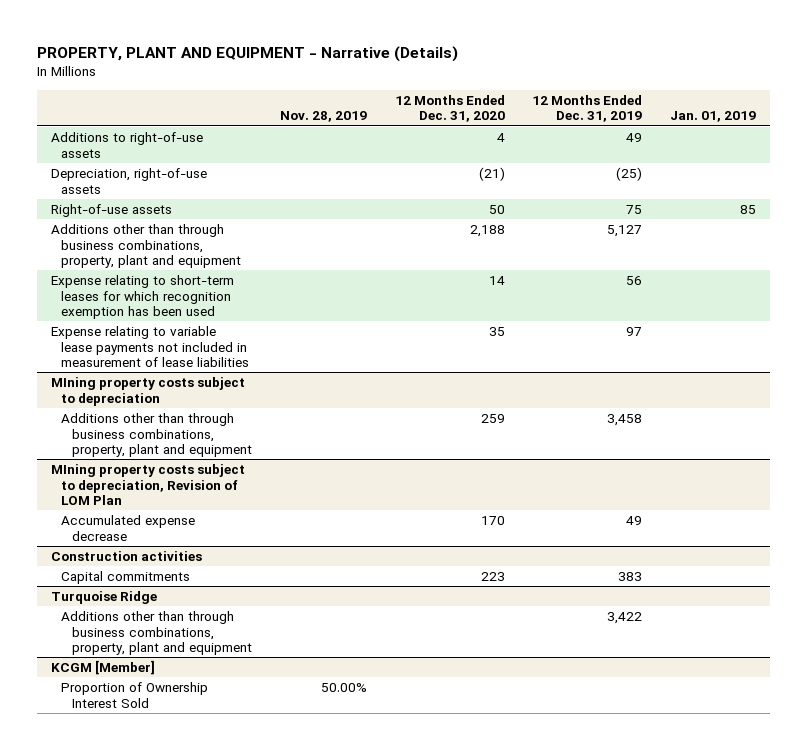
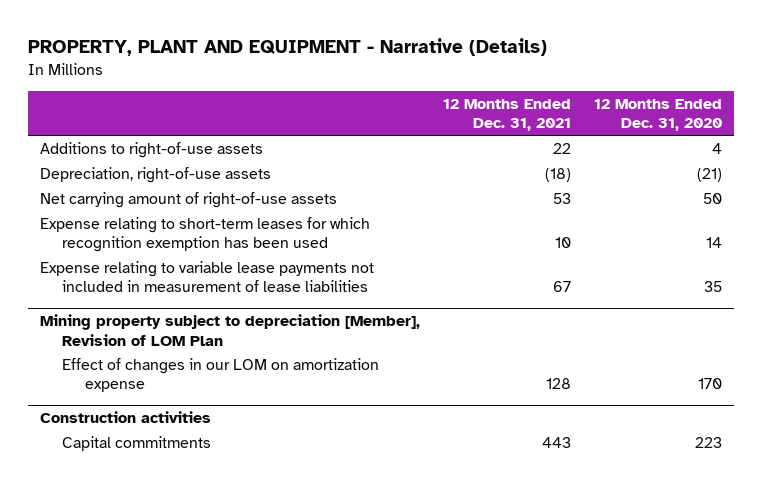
[279,111,367,123] Nov. 28, 2019 -> none
[532,94,643,123] 12 Months Ended Dec. 31, 2019 -> none
[670,111,757,123] Jan. 01, 2019 -> none
none -> [442,99,571,132] 12 Months Ended Dec. 31, 2021
[50,223,242,269] Additions other than through business combinations, property, plant and equipment -> none
[50,203,172,217] Right-of-use assets -> [39,191,337,208] Net carrying amount of right-of-use assets
[50,376,245,406] MIning property costs subject to depreciation -> none
[61,412,253,458] Additions other than through business combinations, property, plant and equipment -> none
[50,463,245,506] MIning property costs subject to depreciation, Revision of LOM Plan -> [39,314,420,346] Mining property subject to depreciation [Member], Revision of LOM Plan
[61,514,196,541] Accumulated expense decrease -> [62,357,380,393] Effect of changes in our LOM on amortization expense
[50,590,157,604] Turquoise Ridge -> none
[61,610,253,656] Additions other than through business combinations, property, plant and equipment -> none
[50,659,155,675] KCGM [Member] -> none
[61,681,209,708] Proportion of Ownership Interest Sold -> none

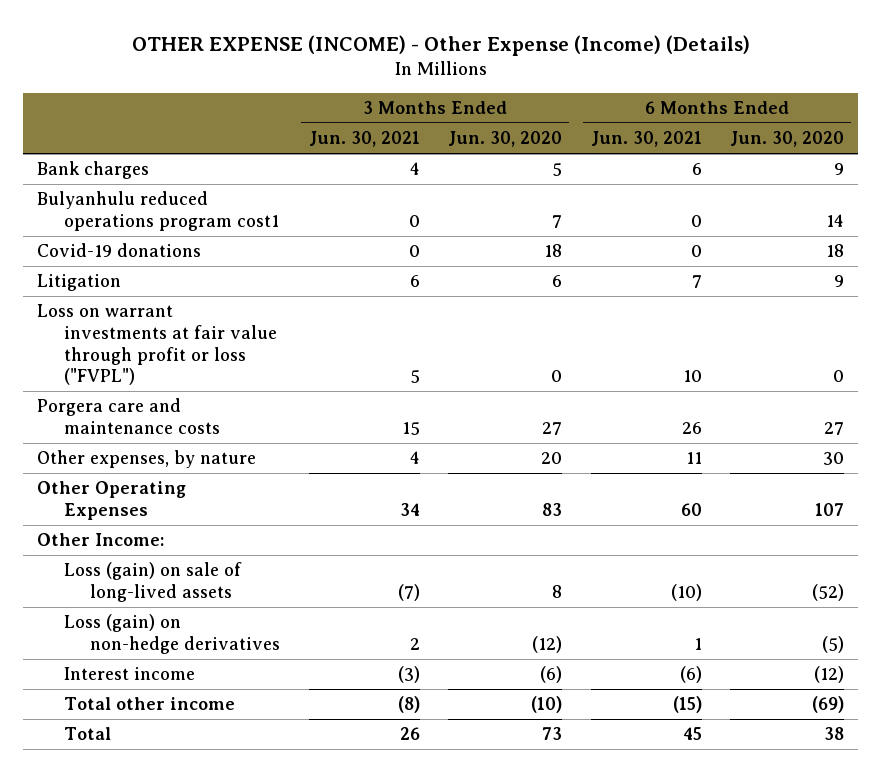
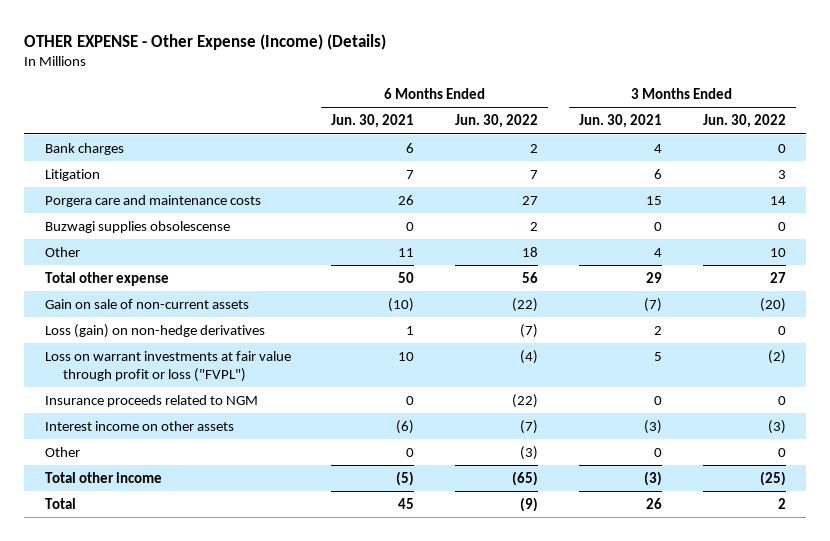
[131,34,750,56] OTHER EXPENSE (INCOME) - Other Expense (Income) (Details) -> [24,33,387,50] OTHER EXPENSE - Other Expense (Income) (Details)
[448,131,563,148] Jun. 30, 2020 -> none
[730,131,845,148] Jun. 30, 2020 -> none
none -> [455,114,539,129] Jun. 30, 2022
none -> [702,114,786,129] Jun. 30, 2022
[37,191,279,231] Bulyanhulu reduced operations program cost1 -> none
[37,243,202,258] Covid-19 donations -> none
[37,481,187,520] Other Operating Expenses -> none
[37,533,165,547] Other Income: -> none
none -> [44,220,230,233] Buzwagi supplies obsolescense
[37,450,257,469] Other expenses, by nature -> [44,246,80,257] Other
none -> [44,271,169,286] Total other expense
[63,562,242,602] Loss (gain) on sale of long-lived assets -> [44,298,249,309] Gain on sale of non-current assets
[37,304,277,386] Loss on warrant investments at fair value through profit or loss ("FVPL") -> [44,350,291,382] Loss on warrant investments at fair value through profit or loss ("FVPL")
none -> [44,394,258,407] Insurance proceeds related to NGM
[63,667,195,681] Interest income -> [44,420,234,431] Interest income on other assets
none -> [44,446,80,457] Other
[397,696,420,714] (8) -> [643,470,662,486] (3)
[672,696,702,714] (15) -> [396,470,415,486] (5)

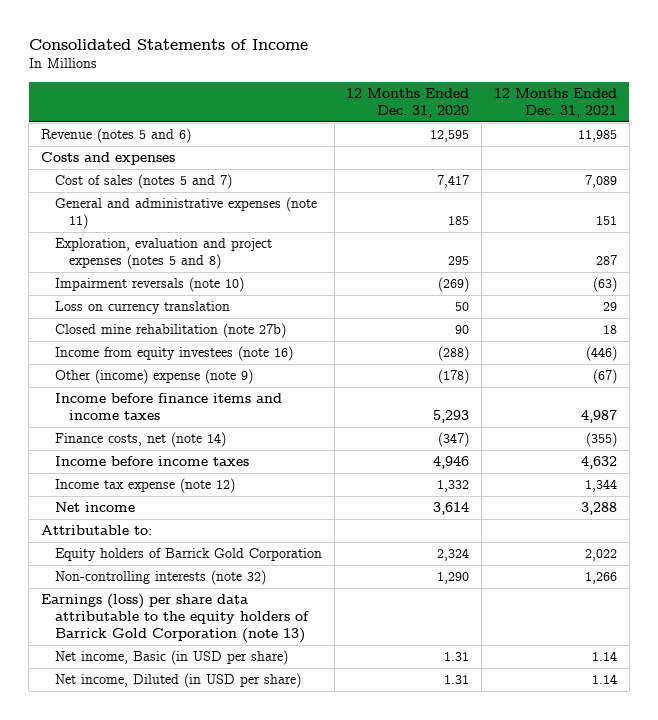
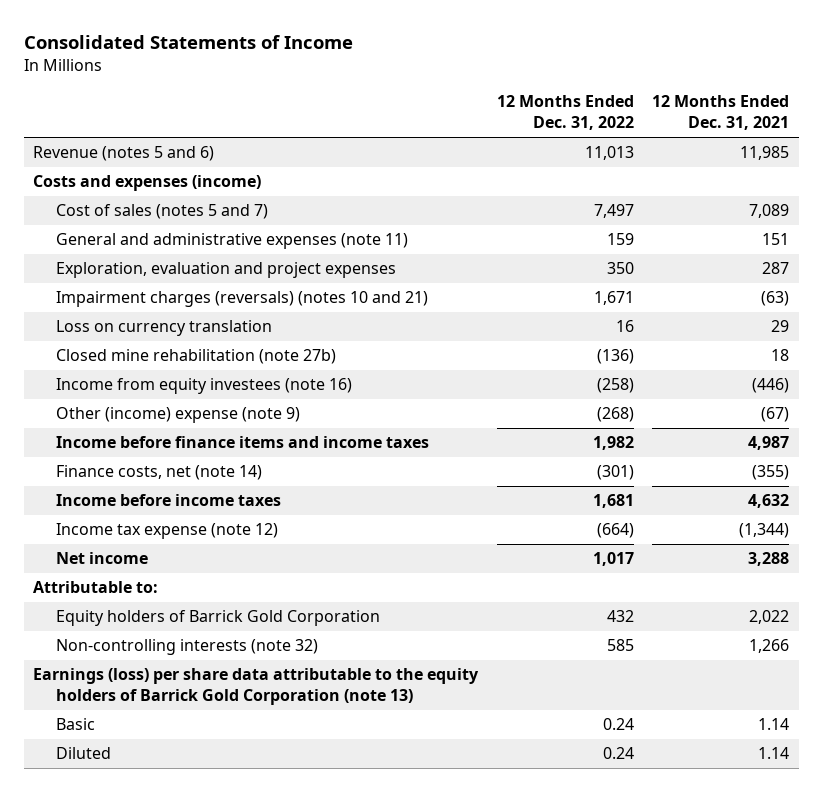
[346,87,470,118] 12 Months Ended Dec. 31, 2020 -> none
none -> [496,95,634,131] 12 Months Ended Dec. 31, 2022
[41,152,176,166] Costs and expenses -> [33,175,262,192] Costs and expenses (income)
[54,238,272,270] Exploration, evaluation and project expenses (notes 5 and 8) -> [55,262,396,279] Exploration, evaluation and project expenses
[54,277,244,293] Impairment reversals (note 10) -> [55,291,428,308] Impairment charges (reversals) (notes 10 and 21)
[584,479,617,493] 1,344 -> [739,523,790,539] (1,344)
[54,650,288,666] Net income, Basic (in USD per share) -> [55,718,95,731] Basic
[54,673,301,689] Net income, Diluted (in USD per share) -> [55,747,111,760] Diluted

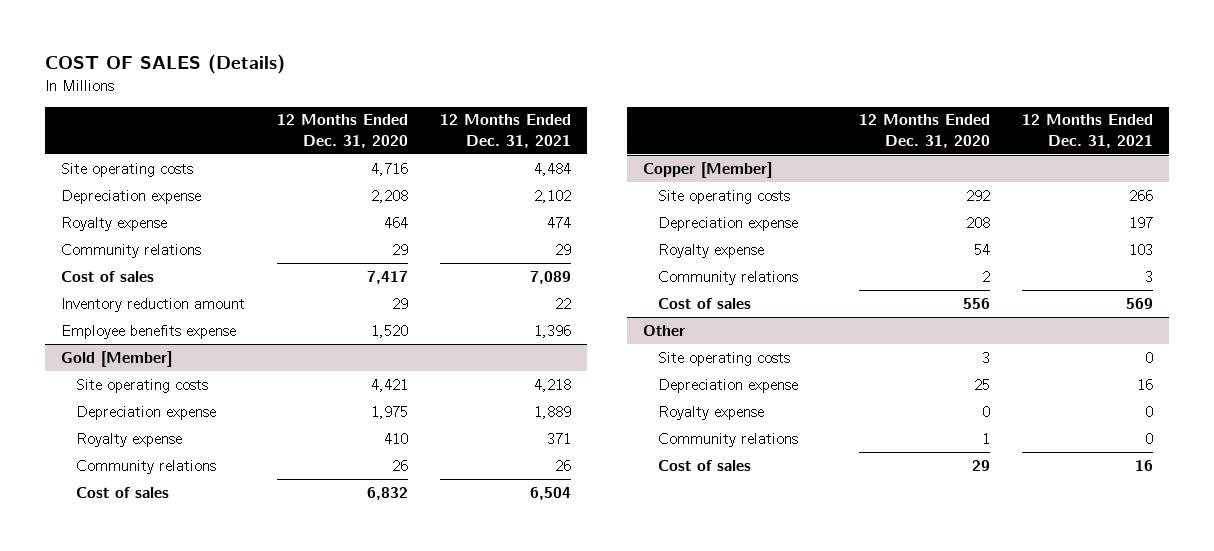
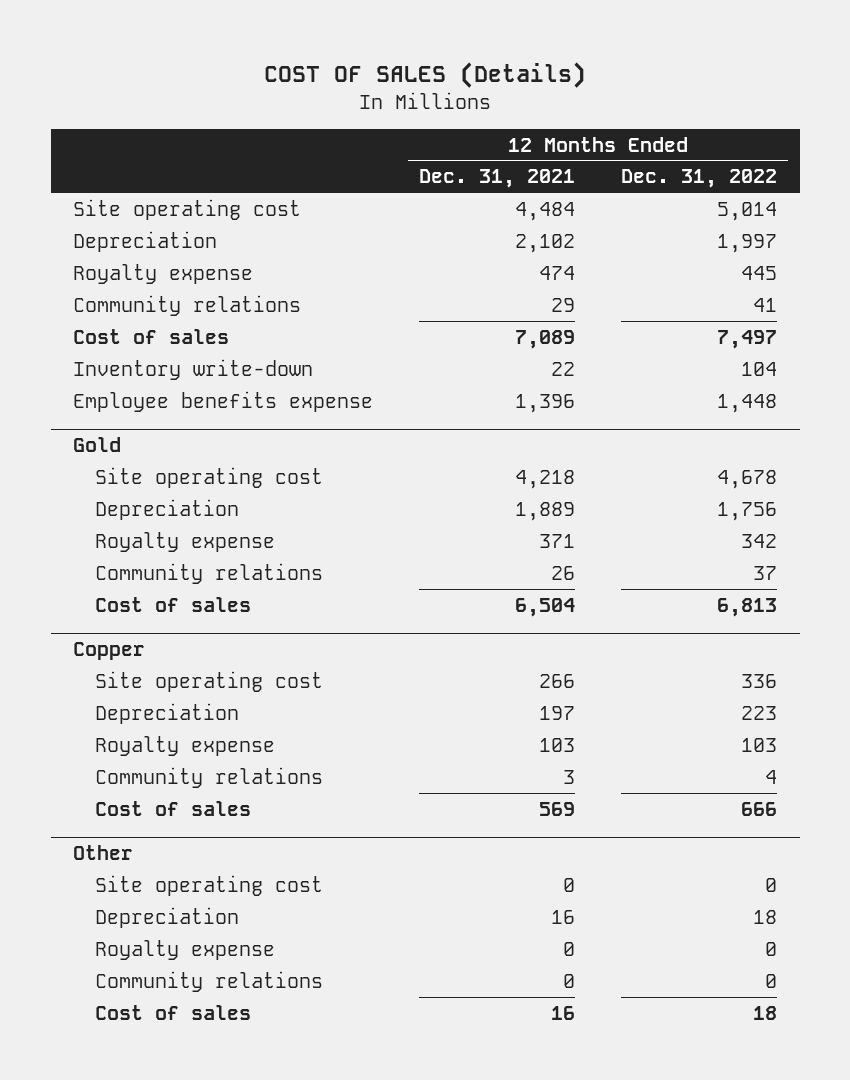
[276,114,408,148] 12 Months Ended Dec. 31, 2020 -> none
none -> [620,169,777,189] Dec. 31, 2022
[60,162,193,177] Site operating costs -> [73,198,302,220] Site operating cost
[60,189,201,204] Depreciation expense -> [73,230,218,252] Depreciation
[60,297,245,312] Inventory reduction amount -> [73,358,314,380] Inventory write-down
[60,350,172,367] Gold [Member] -> [73,437,122,453] Gold
[75,378,208,393] Site operating costs -> [95,466,324,488] Site operating cost
[75,405,216,420] Depreciation expense -> [95,498,240,520] Depreciation
[642,161,772,178] Copper [Member] -> [73,642,146,661] Copper
[657,189,790,204] Site operating costs -> [95,670,324,692] Site operating cost
[657,216,798,231] Depreciation expense -> [95,702,240,724] Depreciation
[657,351,790,366] Site operating costs -> [95,874,324,896] Site operating cost
[657,378,798,393] Depreciation expense -> [95,906,240,928] Depreciation

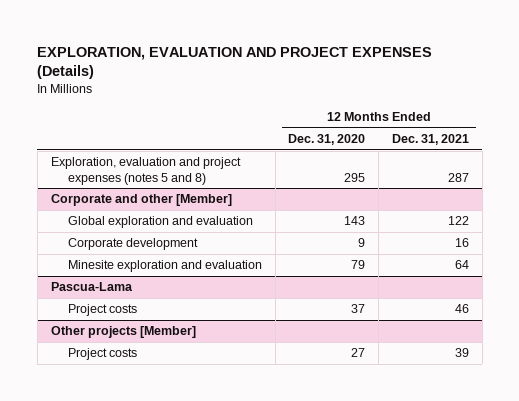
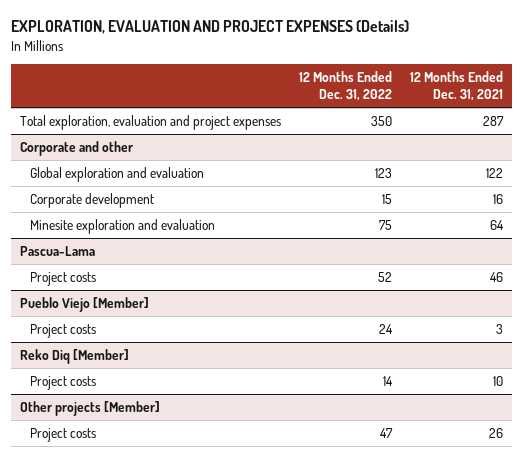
[288,133,366,145] Dec. 31, 2020 -> none
none -> [298,71,392,102] 12 Months Ended Dec. 31, 2022
[50,157,241,185] Exploration, evaluation and project expenses (notes 5 and 8) -> [19,114,281,130] Total exploration, evaluation and project expenses
[50,194,232,207] Corporate and other [Member] -> [19,140,134,156] Corporate and other
none -> [19,296,149,312] Pueblo Viejo [Member]
none -> [30,323,97,338] Project costs
none -> [19,348,129,364] Reko Diq [Member]
none -> [30,375,97,390] Project costs
[454,348,469,358] 39 -> [488,427,503,438] 26

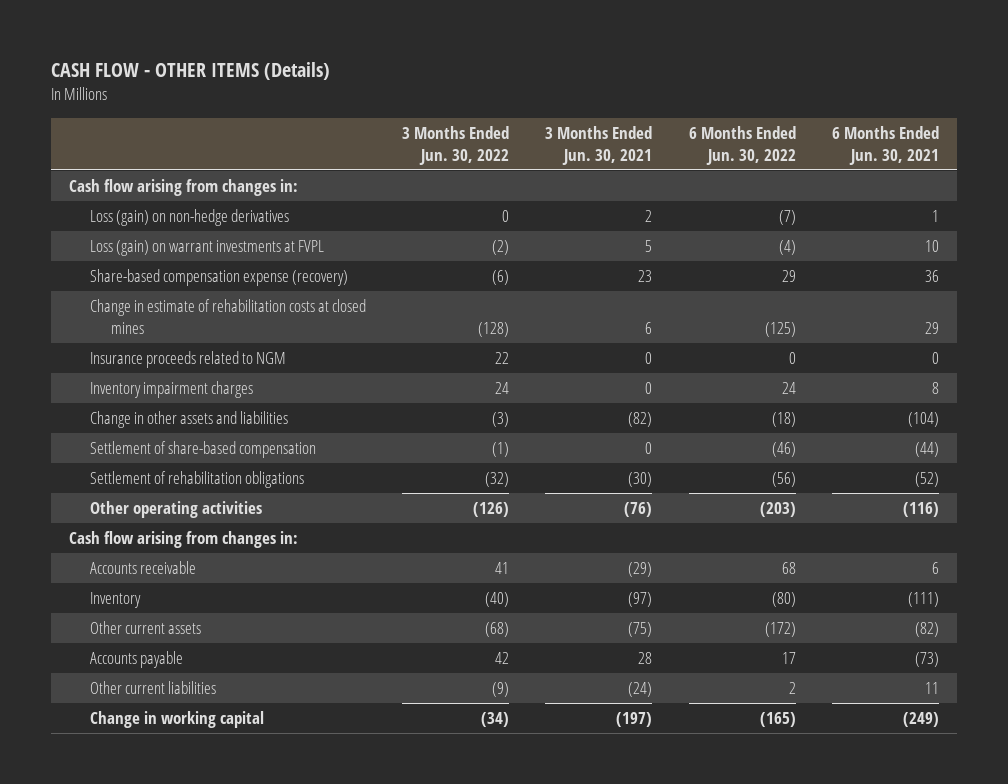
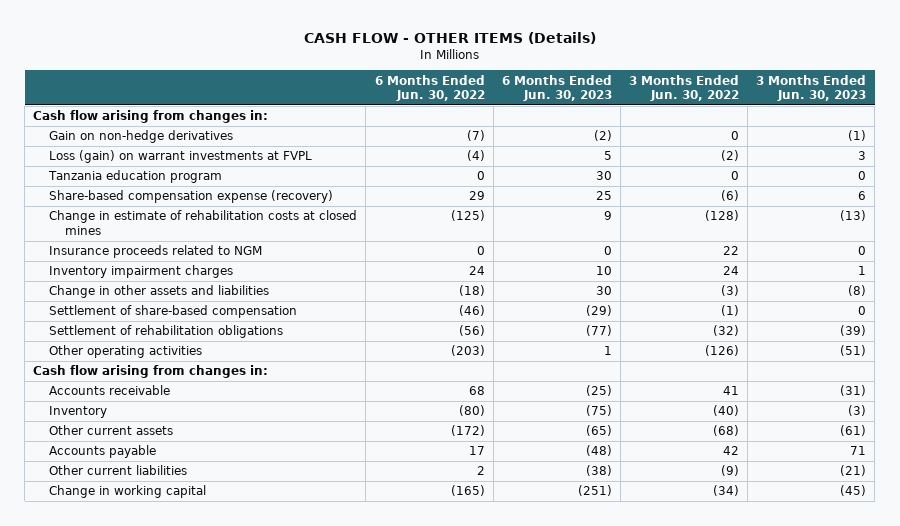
[545,125,653,165] 3 Months Ended Jun. 30, 2021 -> none
[832,125,940,165] 6 Months Ended Jun. 30, 2021 -> none
none -> [501,74,612,102] 6 Months Ended Jun. 30, 2023
none -> [756,74,867,102] 3 Months Ended Jun. 30, 2023
[89,208,289,226] Loss (gain) on non-hedge derivatives -> [49,130,234,144] Gain on non-hedge derivatives
none -> [48,170,223,184] Tanzania education program

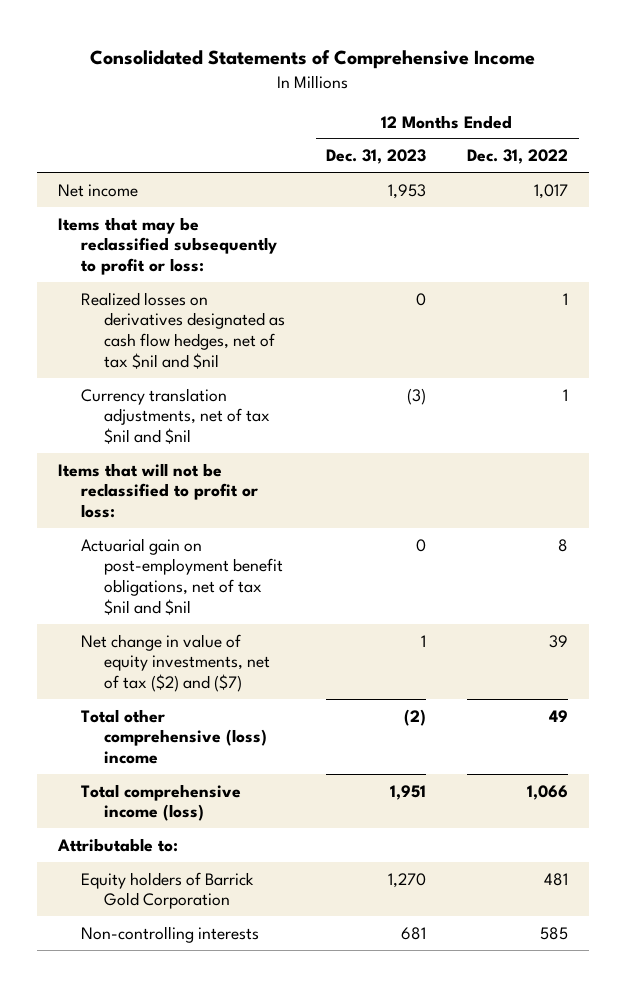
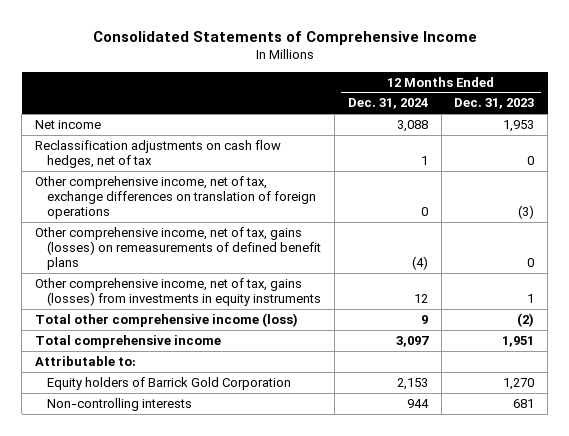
[467,149,569,165] Dec. 31, 2022 -> none
none -> [347,98,428,110] Dec. 31, 2024
[58,216,277,276] Items that may be reclassified subsequently to profit or loss: -> none
[58,462,258,519] Items that will not be reclassified to profit or loss: -> none
[80,291,285,369] Realized losses on derivatives designated as cash flow hedges, net of tax $nil and $nil -> [34,139,281,169] Reclassification adjustments on cash flow hedges, net of tax
[80,387,270,445] Currency translation adjustments, net of tax $nil and $nil -> [34,175,317,220] Other comprehensive income, net of tax, exchange differences on translation of foreign operations
[80,537,283,615] Actuarial gain on post-employment benefit obligations, net of tax $nil and $nil -> [34,226,322,271] Other comprehensive income, net of tax, gains (losses) on remeasurements of defined benefit plans
[80,633,270,693] Net change in value of equity investments, net of tax ($2) and ($7) -> [34,277,322,307] Other comprehensive income, net of tax, gains (losses) from investments in equity instruments
[80,708,267,765] Total other comprehensive (loss) income -> [34,312,298,327] Total other comprehensive income (loss)
[80,783,241,822] Total comprehensive income (loss) -> [34,334,221,348] Total comprehensive income

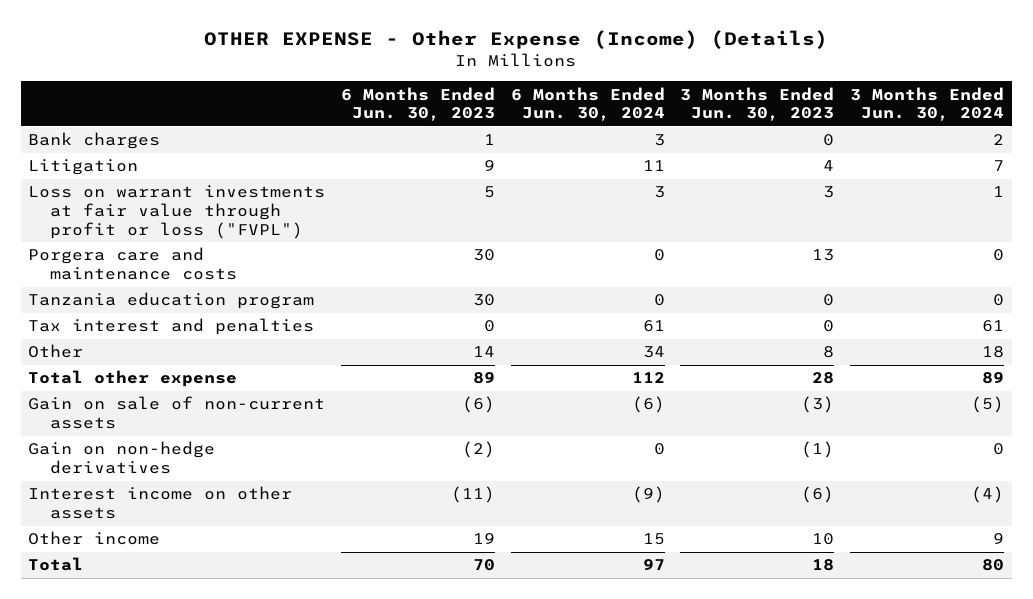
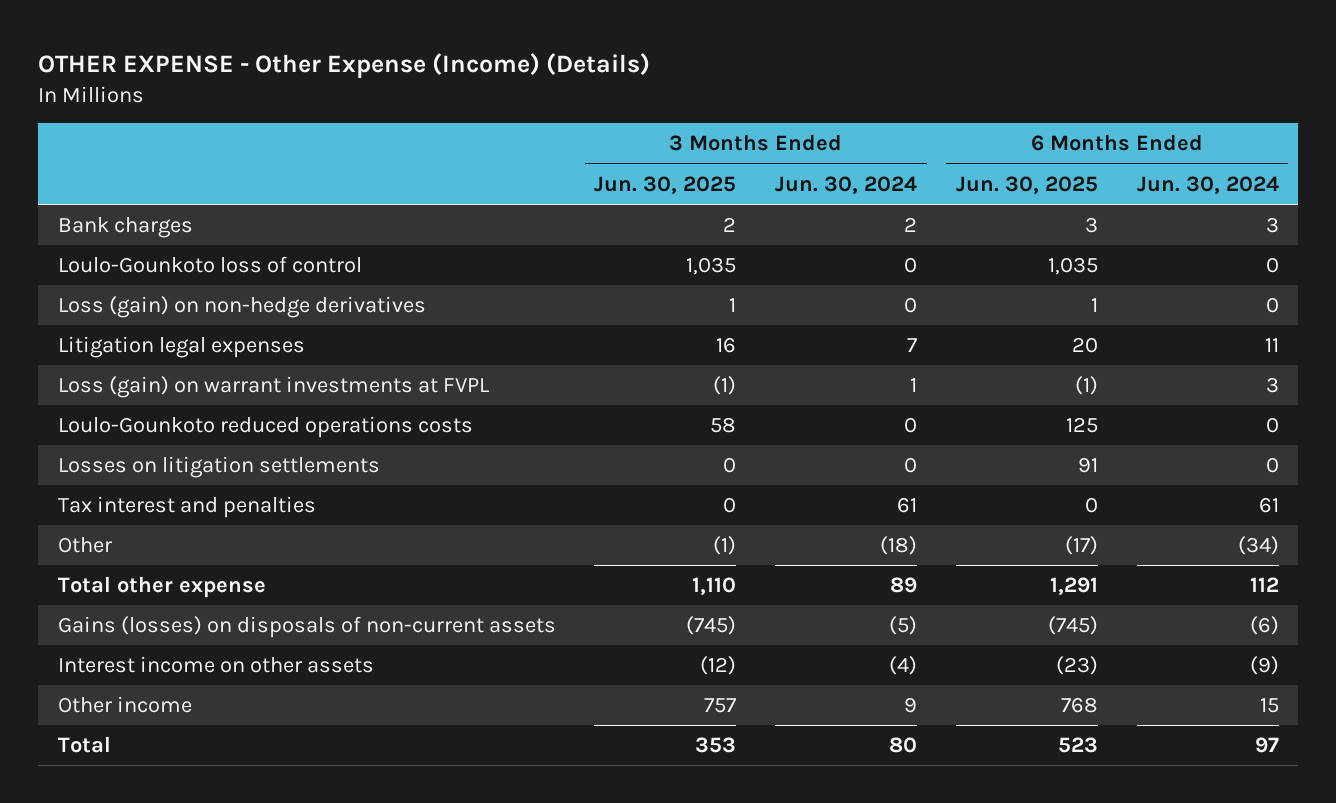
[341,86,496,122] 6 Months Ended Jun. 30, 2023 -> none
[680,86,835,122] 3 Months Ended Jun. 30, 2023 -> none
none -> [594,175,737,194] Jun. 30, 2025
none -> [955,175,1098,194] Jun. 30, 2025
[28,247,238,281] Porgera care and maintenance costs -> none
[28,292,315,310] Tanzania education program -> none
none -> [57,256,362,274] Loulo-Gounkoto loss of control
none -> [57,296,426,319] Loss (gain) on non-hedge derivatives
[28,159,139,176] Litigation -> [57,336,305,359] Litigation legal expenses
[28,185,326,239] Loss on warrant investments at fair value through profit or loss ("FVPL") -> [57,376,490,399] Loss (gain) on warrant investments at FVPL
none -> [57,416,473,439] Loulo-Gounkoto reduced operations costs
none -> [57,456,380,479] Losses on litigation settlements
[642,346,665,359] 34 -> [1237,536,1279,556] (34)
[982,346,1005,359] 18 -> [880,536,918,556] (18)
[28,441,216,475] Gain on non-hedge derivatives -> none
[28,396,326,430] Gain on sale of non-current assets -> [57,616,556,639] Gains (losses) on disposals of non-current assets

